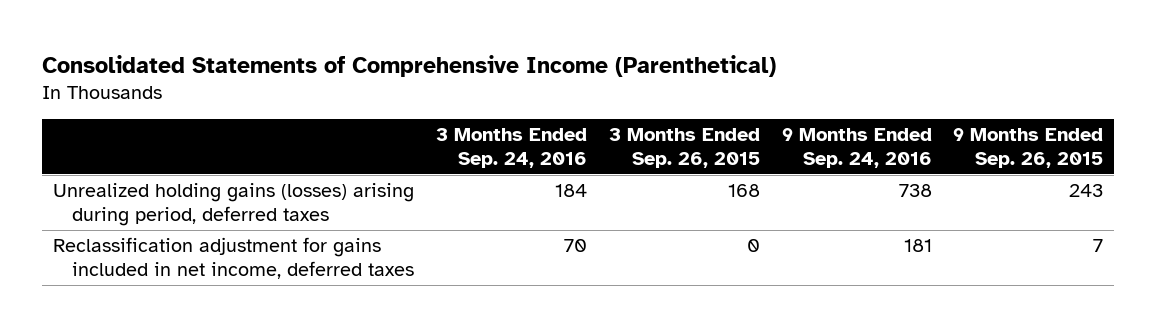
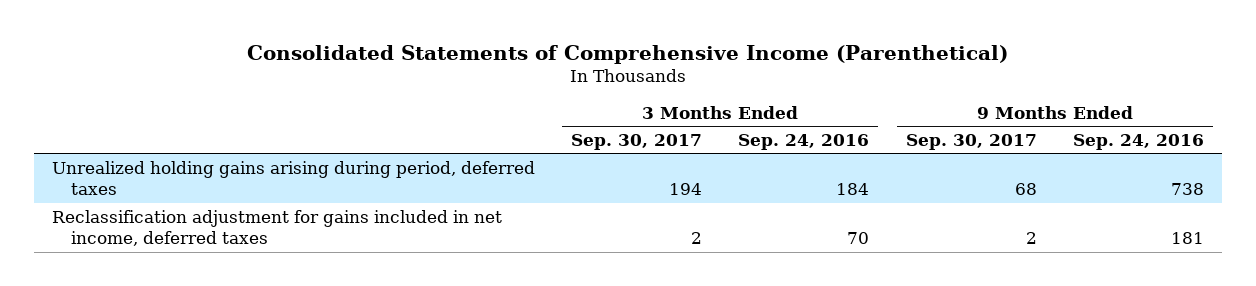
[608,127,760,168] 3 Months Ended Sep. 26, 2015 -> none
[953,127,1104,168] 9 Months Ended Sep. 26, 2015 -> none
none -> [571,133,703,150] Sep. 30, 2017
none -> [905,133,1037,150] Sep. 30, 2017
[53,183,415,226] Unrealized holding gains (losses) arising during period, deferred taxes -> [51,160,535,196] Unrealized holding gains arising during period, deferred taxes

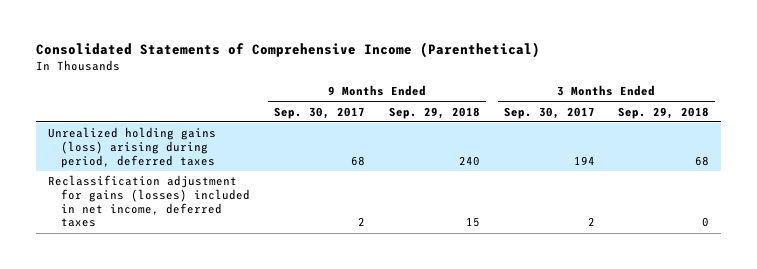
[738,133,870,150] Sep. 24, 2016 -> none
[1073,133,1205,150] Sep. 24, 2016 -> none
none -> [388,106,480,119] Sep. 29, 2018
none -> [618,106,710,119] Sep. 29, 2018
[51,160,535,196] Unrealized holding gains arising during period, deferred taxes -> [47,127,216,168] Unrealized holding gains (loss) arising during period, deferred taxes
[51,209,502,247] Reclassification adjustment for gains included in net income, deferred taxes -> [47,175,251,228] Reclassification adjustment for gains (losses) included in net income, deferred taxes

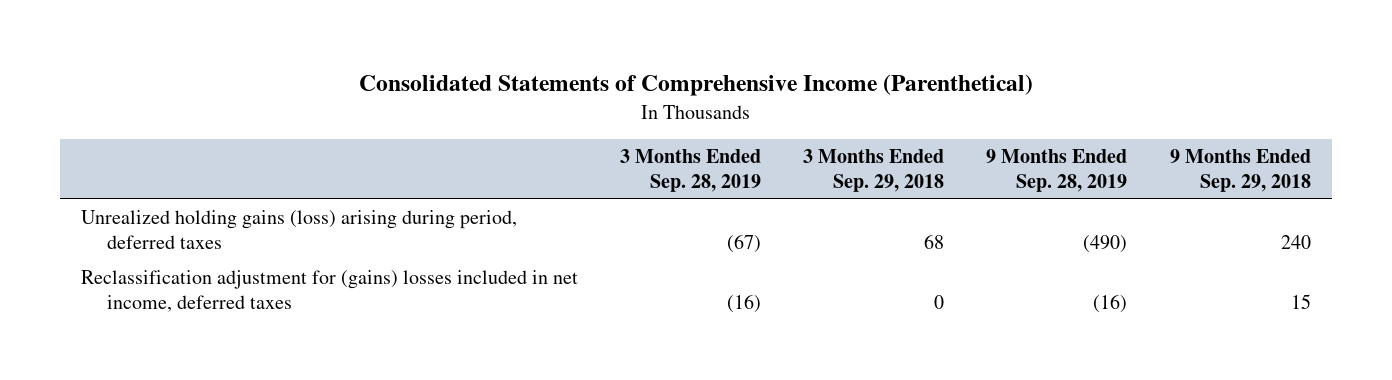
[274,106,366,119] Sep. 30, 2017 -> none
[503,106,595,119] Sep. 30, 2017 -> none
none -> [620,148,762,193] 3 Months Ended Sep. 28, 2019
none -> [986,148,1128,193] 9 Months Ended Sep. 28, 2019
[47,175,251,228] Reclassification adjustment for gains (losses) included in net income, deferred taxes -> [81,269,579,313] Reclassification adjustment for (gains) losses included in net income, deferred taxes

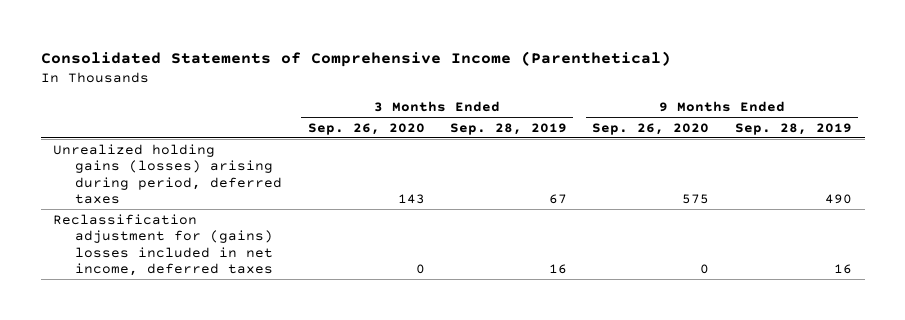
[803,148,945,193] 3 Months Ended Sep. 29, 2018 -> none
[1169,148,1311,193] 9 Months Ended Sep. 29, 2018 -> none
none -> [307,122,425,135] Sep. 26, 2020
none -> [592,122,710,135] Sep. 26, 2020
[81,209,518,250] Unrealized holding gains (loss) arising during period, deferred taxes -> [53,143,283,205] Unrealized holding gains (losses) arising during period, deferred taxes
[727,234,762,254] (67) -> [548,194,567,205] 67
[1083,235,1128,254] (490) -> [824,194,852,205] 490
[727,294,762,314] (16) -> [548,264,567,275] 16
[1093,294,1128,314] (16) -> [833,264,852,275] 16

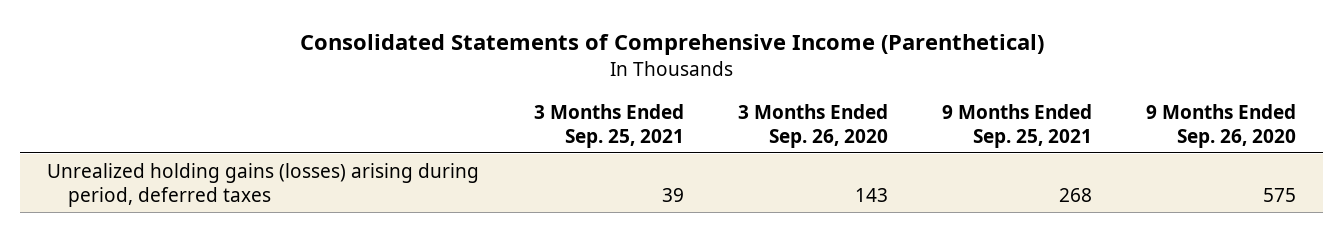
[449,122,567,135] Sep. 28, 2019 -> none
[734,122,852,135] Sep. 28, 2019 -> none
none -> [533,103,684,148] 3 Months Ended Sep. 25, 2021
none -> [942,103,1093,148] 9 Months Ended Sep. 25, 2021
[53,213,274,277] Reclassification adjustment for (gains) losses included in net income, deferred taxes -> none

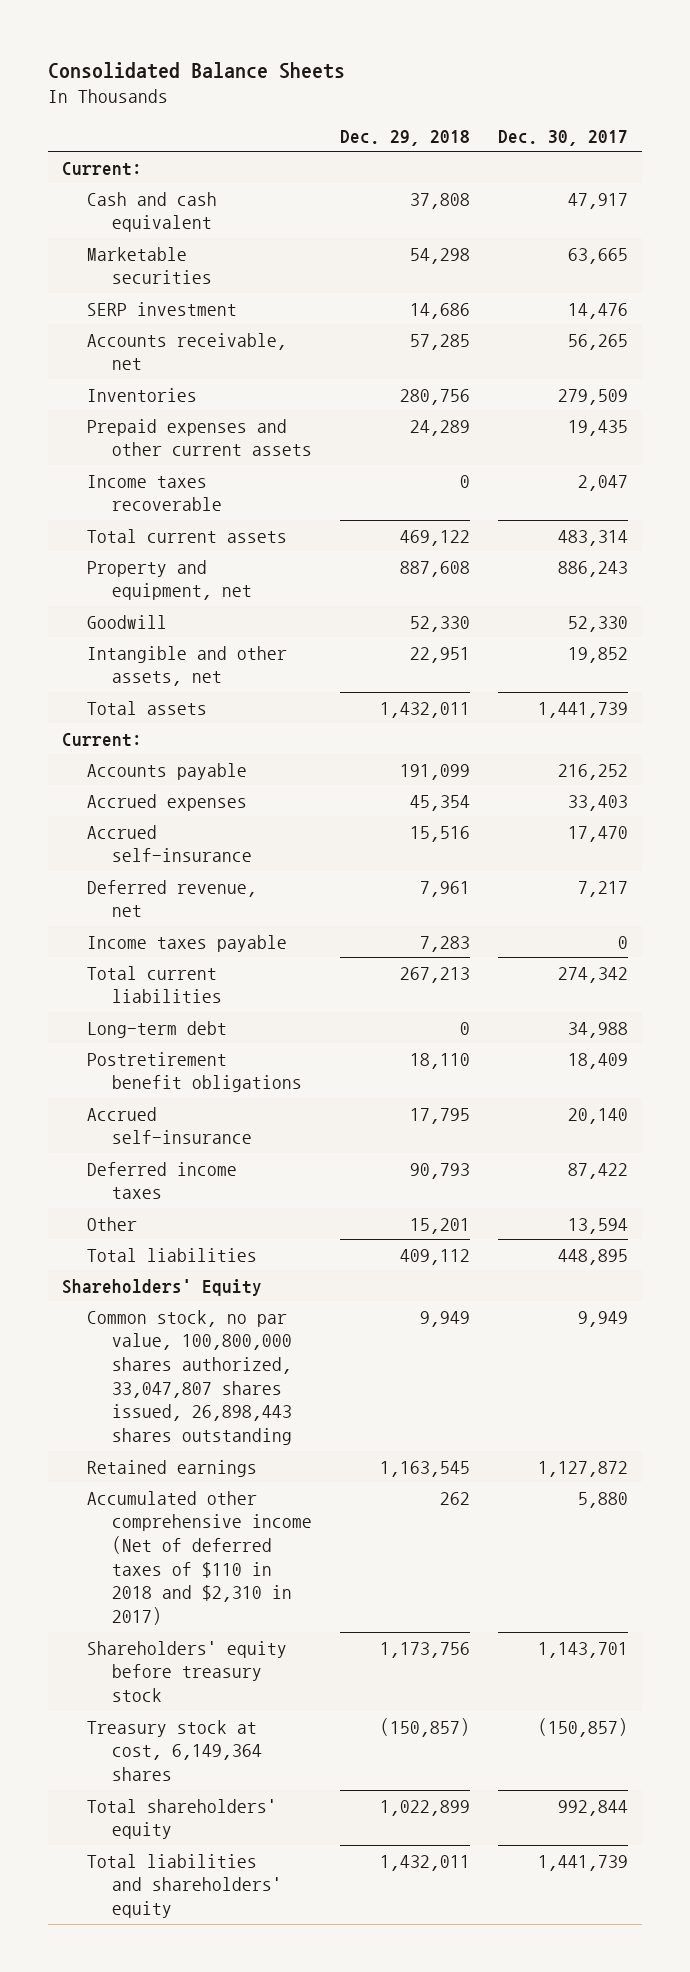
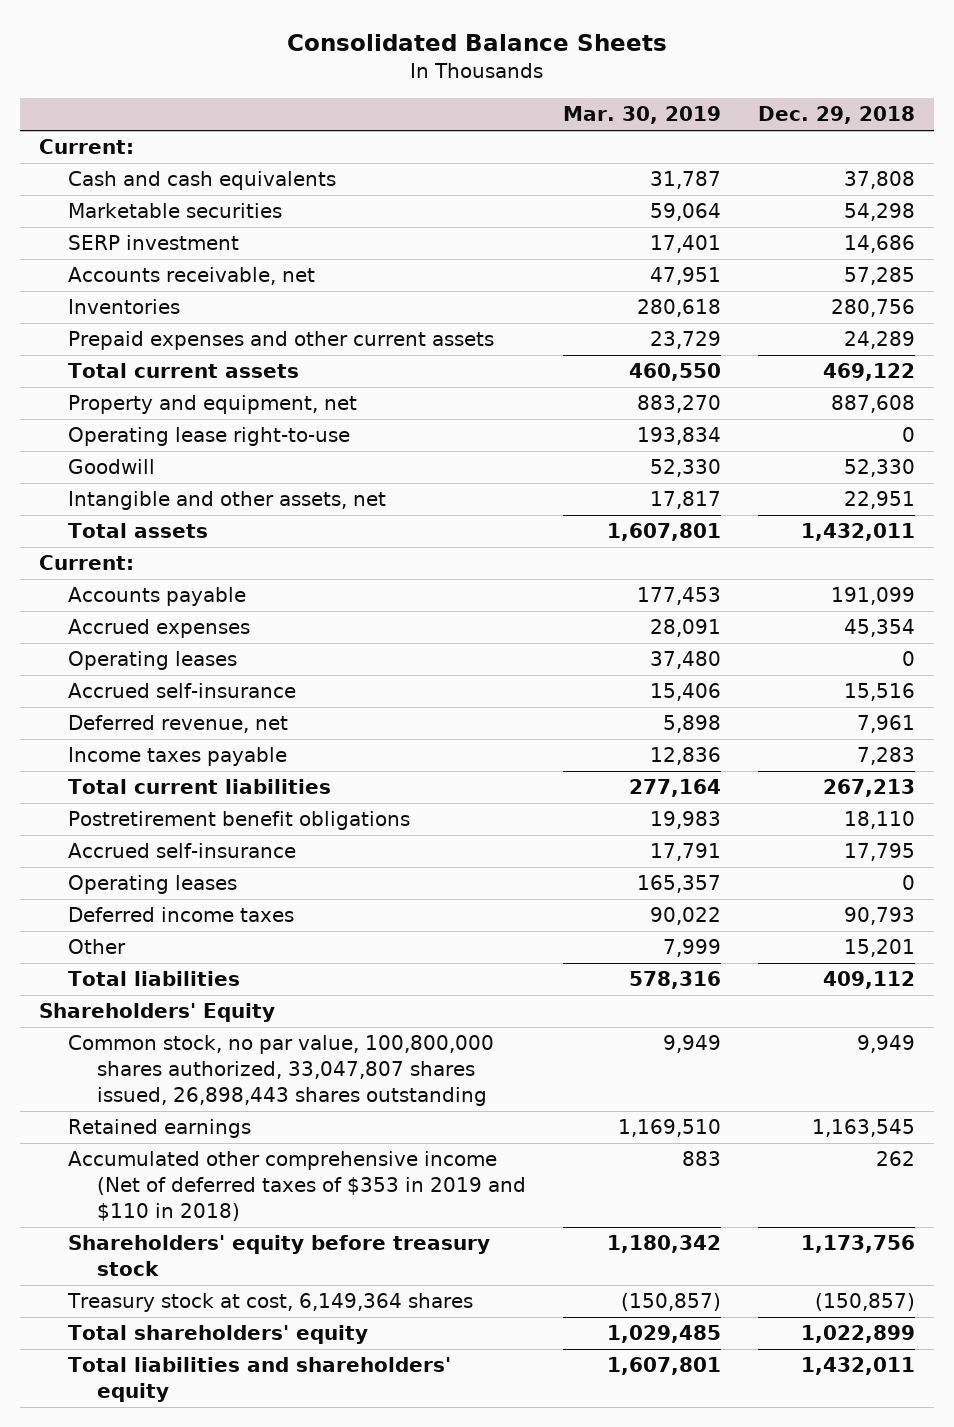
[498,129,629,146] Dec. 30, 2017 -> none
none -> [562,106,721,125] Mar. 30, 2019
[86,191,217,233] Cash and cash equivalent -> [67,171,336,191] Cash and cash equivalents
[86,474,222,512] Income taxes recoverable -> none
none -> [67,427,350,447] Operating lease right-to-use
none -> [67,651,237,671] Operating leases
[86,1020,227,1038] Long-term debt -> none
none -> [67,875,237,895] Operating leases
[86,1490,312,1625] Accumulated other comprehensive income (Net of deferred taxes of $110 in 2018 and $2,310 in 2017) -> [67,1151,526,1222] Accumulated other comprehensive income (Net of deferred taxes of $353 in 2019 and $110 in 2018)

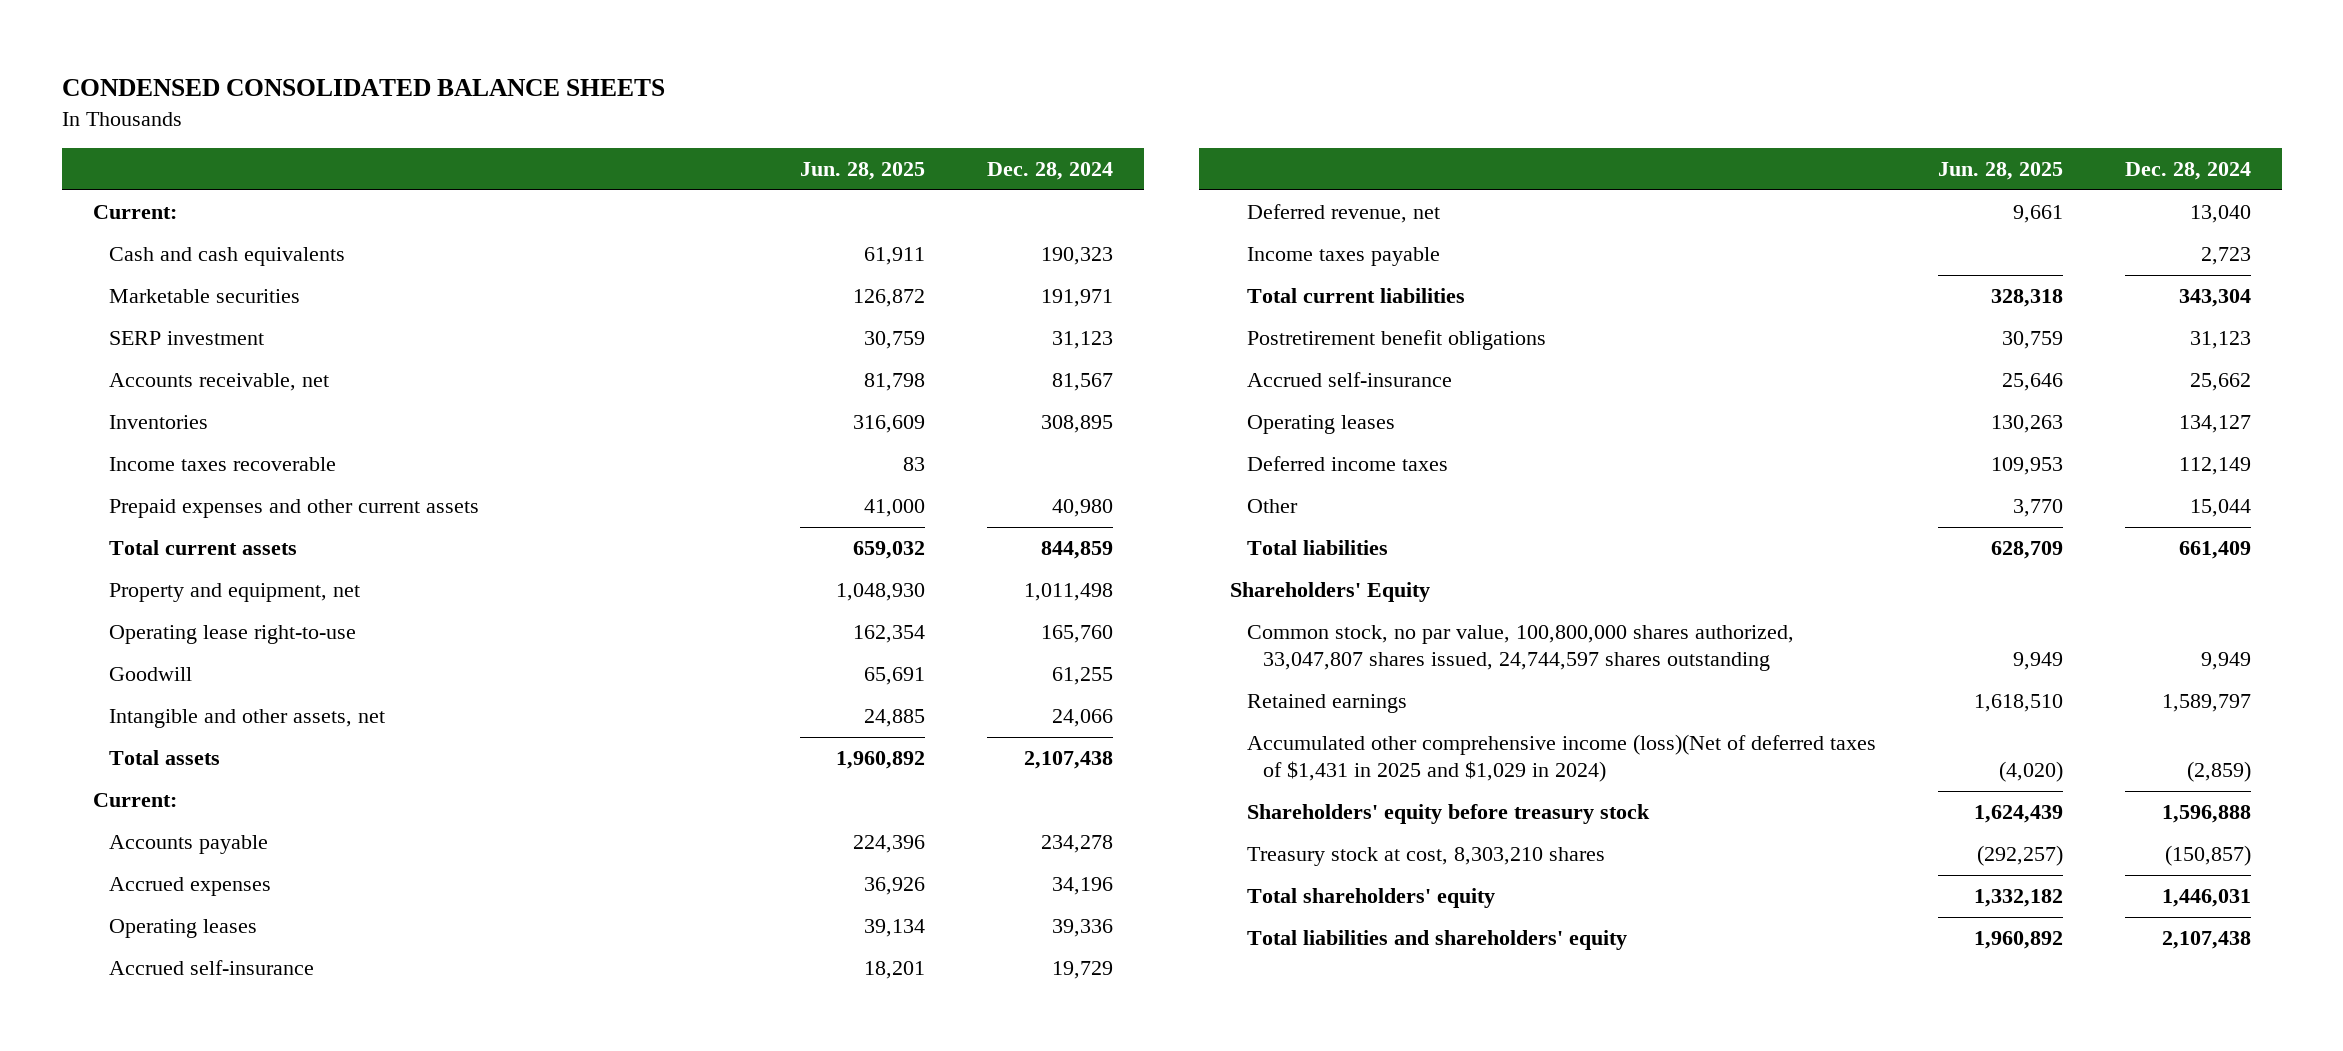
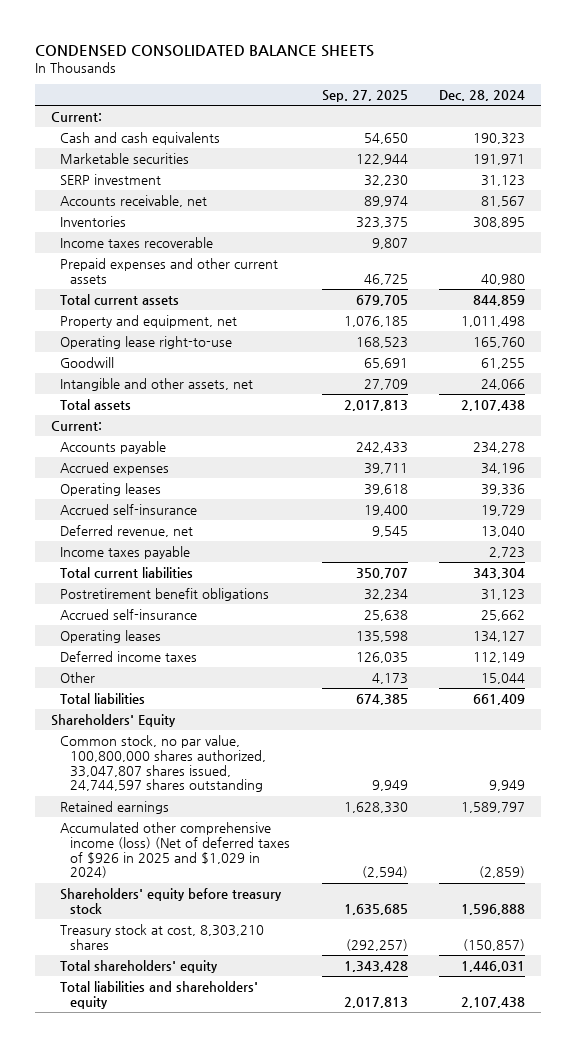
[800,161,926,180] Jun. 28, 2025 -> none
none -> [321,89,408,102] Sep. 27, 2025
[1246,734,1876,782] Accumulated other comprehensive income (loss)(Net of deferred taxes of $1,431 in 2025 and $1,029 in 2024) -> [60,821,291,879] Accumulated other comprehensive income (loss) (Net of deferred taxes of $926 in 2025 and $1,029 in 2024)

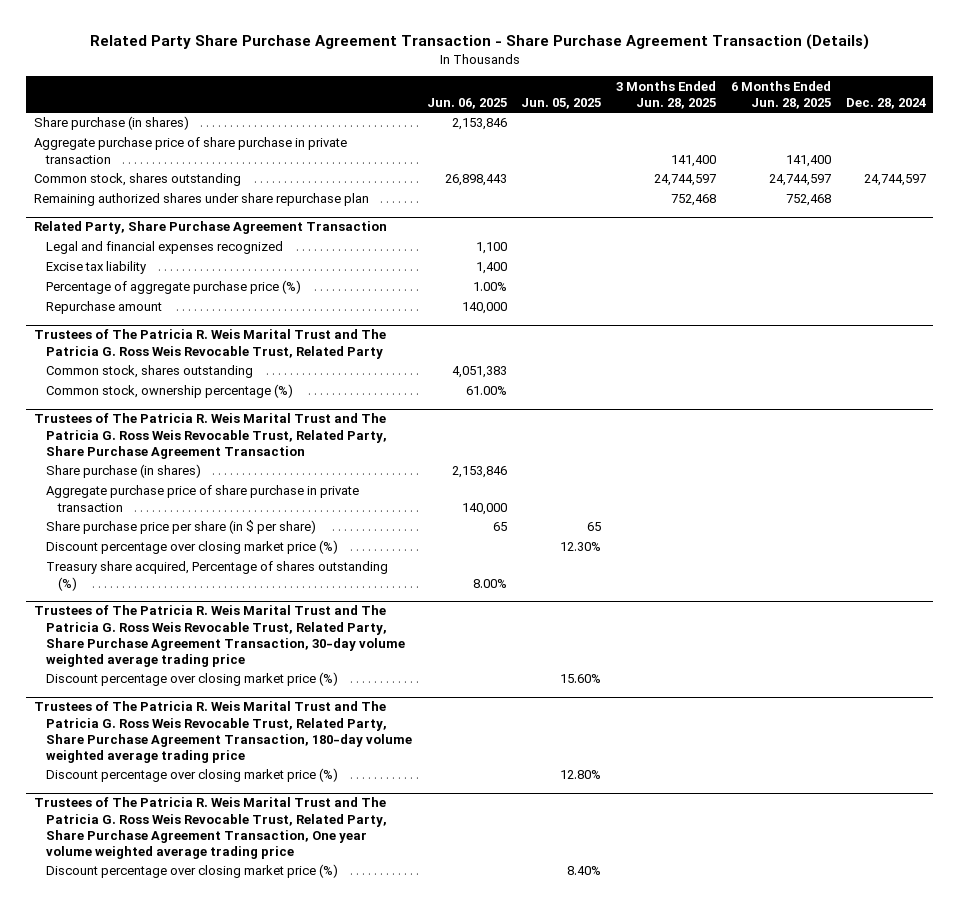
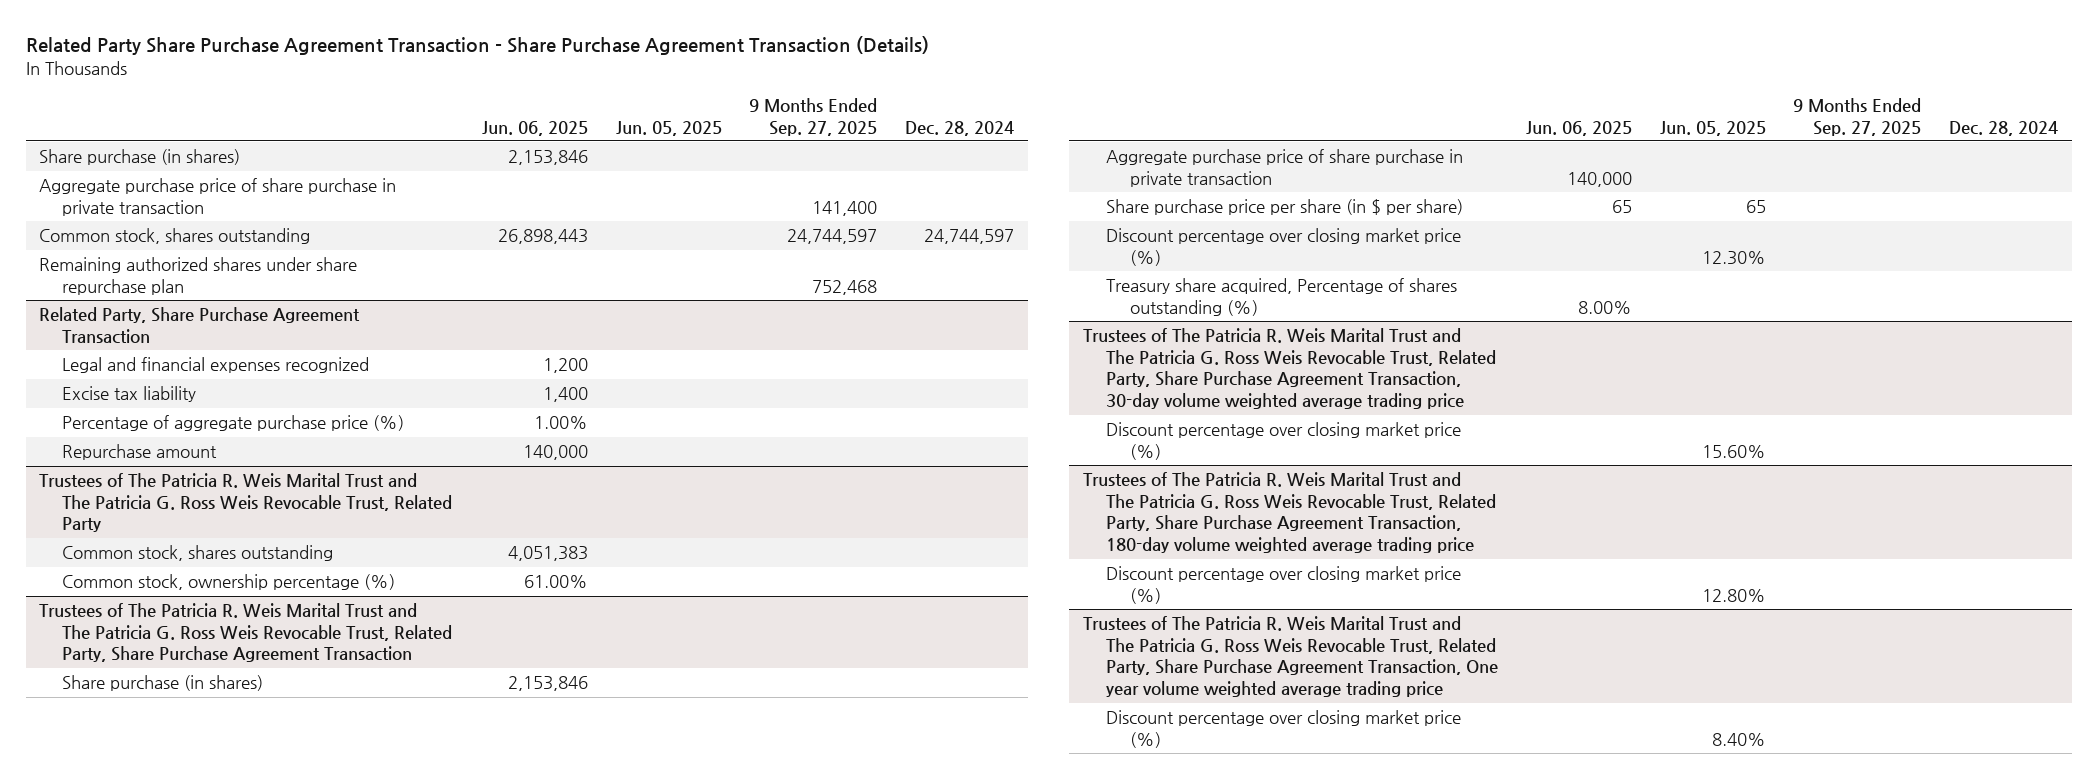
[616,80,717,110] 3 Months Ended Jun. 28, 2025 -> none
[731,80,832,110] 6 Months Ended Jun. 28, 2025 -> none
none -> [749,97,878,136] 9 Months Ended Sep. 27, 2025
[475,242,507,255] 1,100 -> [543,358,589,374] 1,200

